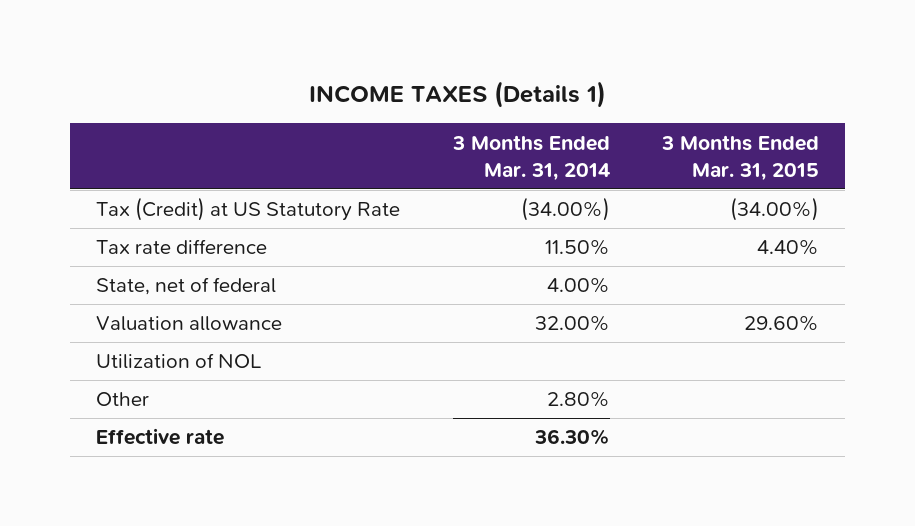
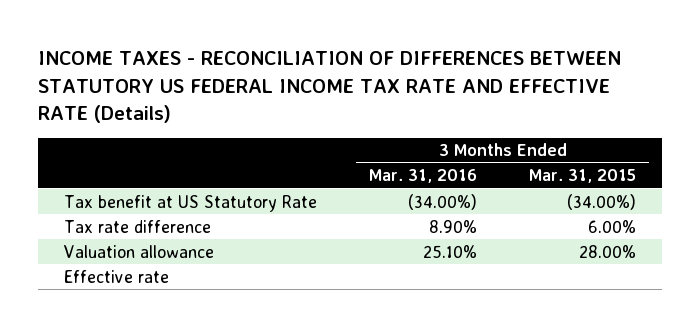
[308,81,606,109] INCOME TAXES (Details 1) -> [37,51,621,123] INCOME TAXES - RECONCILIATION OF DIFFERENCES BETWEEN STATUTORY US FEDERAL INCOME TAX RATE AND EFFECTIVE RATE (Details)
[451,134,610,181] 3 Months Ended Mar. 31, 2014 -> none
none -> [369,169,478,184] Mar. 31, 2016
[95,277,276,296] State, net of federal -> none
[95,353,261,370] Utilization of NOL -> none
[95,392,149,407] Other -> none
[95,197,400,222] Tax (Credit) at US Statutory Rate -> [64,194,318,212] Tax benefit at US Statutory Rate
[757,239,820,256] 4.40% -> [588,219,637,233] 6.00%
[744,315,820,332] 29.60% -> [579,244,637,258] 28.00%

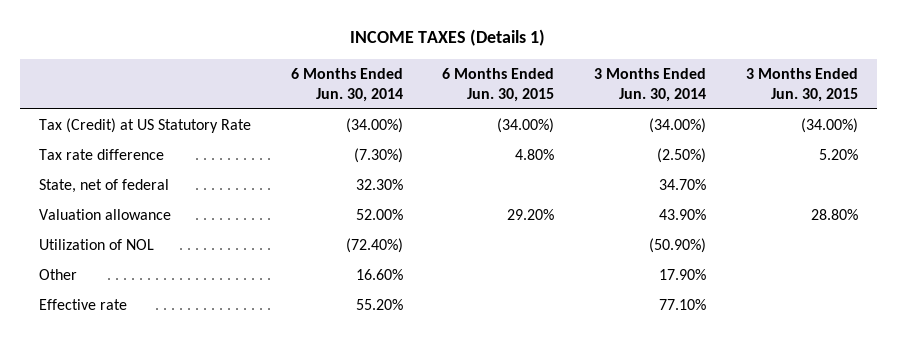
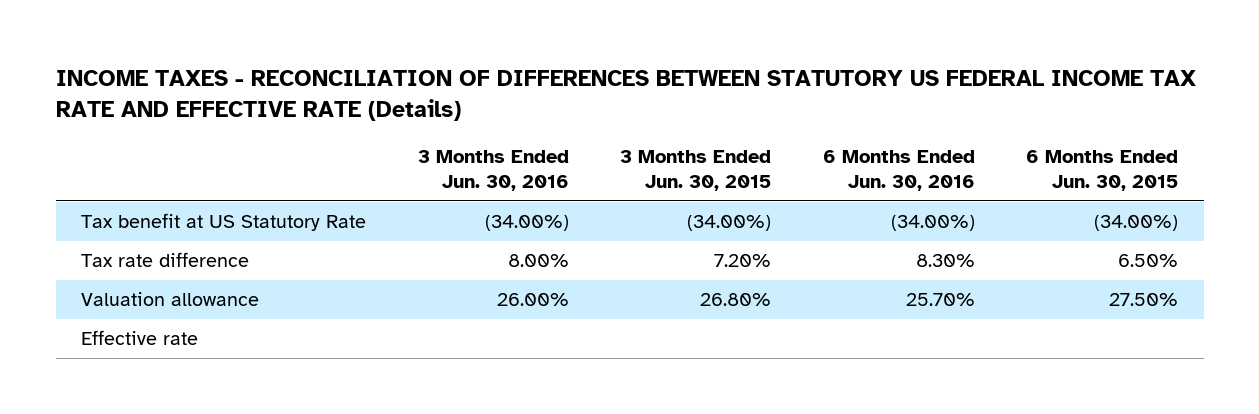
[350,29,546,47] INCOME TAXES (Details 1) -> [55,70,1196,121] INCOME TAXES - RECONCILIATION OF DIFFERENCES BETWEEN STATUTORY US FEDERAL INCOME TAX RATE AND EFFECTIVE RATE (Details)
[290,67,403,102] 6 Months Ended Jun. 30, 2014 -> none
[593,67,706,102] 3 Months Ended Jun. 30, 2014 -> none
none -> [417,149,569,192] 3 Months Ended Jun. 30, 2016
none -> [822,149,975,192] 6 Months Ended Jun. 30, 2016
[39,179,170,194] State, net of federal -> none
[39,239,155,251] Utilization of NOL -> none
[39,269,78,281] Other -> none
[39,118,252,134] Tax (Credit) at US Statutory Rate -> [81,213,367,232] Tax benefit at US Statutory Rate
[515,149,555,161] 4.80% -> [1117,254,1178,268] 6.50%
[818,149,858,161] 5.20% -> [714,254,772,268] 7.20%
[507,209,555,221] 29.20% -> [1108,293,1178,307] 27.50%
[810,209,858,221] 28.80% -> [700,293,772,307] 26.80%

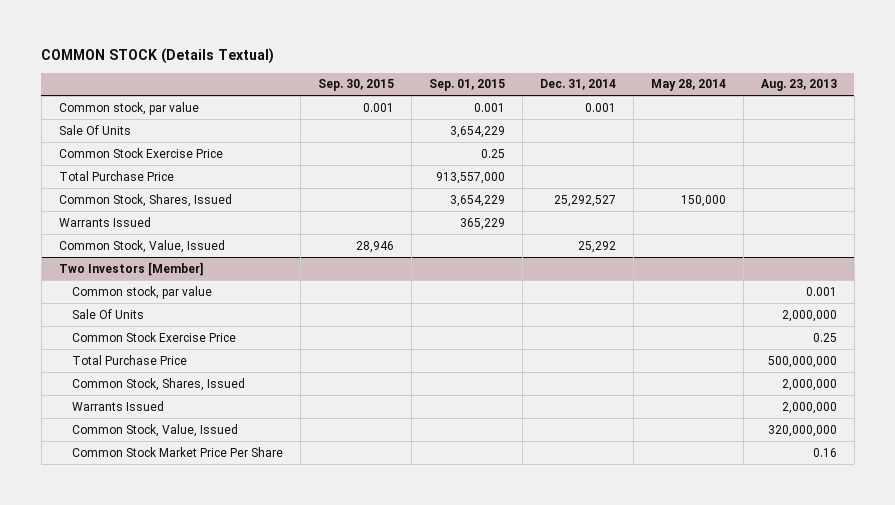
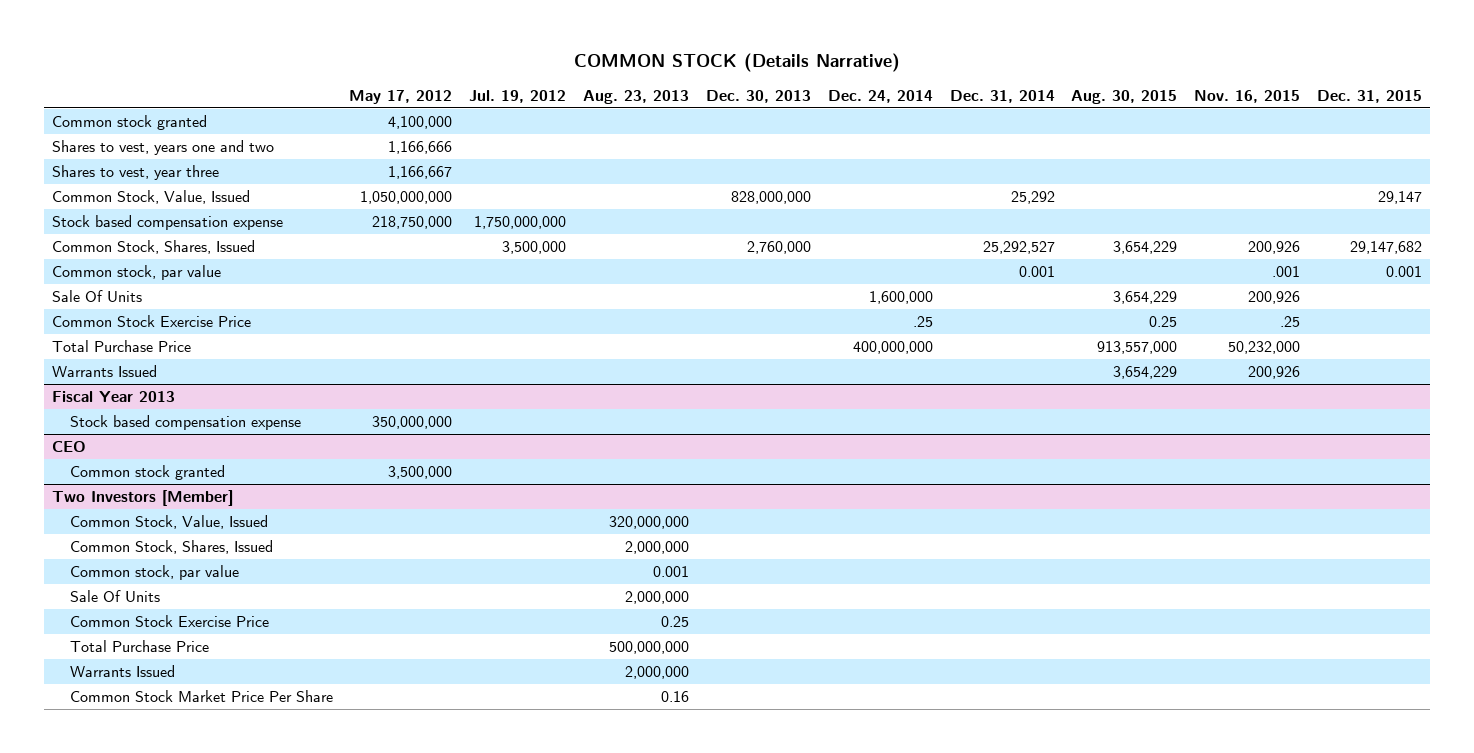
[41,48,275,65] COMMON STOCK (Details Textual) -> [574,53,901,73] COMMON STOCK (Details Narrative)
[317,79,394,92] Sep. 30, 2015 -> none
[428,79,505,92] Sep. 01, 2015 -> none
[650,79,726,92] May 28, 2014 -> none
none -> [349,89,453,104] May 17, 2012
none -> [469,89,567,103] Jul. 19, 2012
none -> [705,89,811,103] Dec. 30, 2013
none -> [827,89,933,103] Dec. 24, 2014
none -> [1071,89,1178,104] Aug. 30, 2015
none -> [1194,89,1301,103] Nov. 16, 2015
none -> [1317,89,1423,103] Dec. 31, 2015
none -> [51,114,207,130] Common stock granted
none -> [51,139,274,155] Shares to vest, years one and two
none -> [51,164,219,180] Shares to vest, year three
[58,239,225,253] Common Stock, Value, Issued -> [51,189,250,204] Common Stock, Value, Issued
none -> [51,214,283,230] Stock based compensation expense
[58,193,232,207] Common Stock, Shares, Issued -> [51,239,255,254] Common Stock, Shares, Issued
none -> [51,390,175,402] Fiscal Year 2013
none -> [69,414,301,430] Stock based compensation expense
none -> [51,440,86,452] CEO
none -> [69,464,225,480] Common stock granted
[71,423,238,437] Common Stock, Value, Issued -> [69,514,268,529] Common Stock, Value, Issued
[71,377,245,391] Common Stock, Shares, Issued -> [69,539,273,554] Common Stock, Shares, Issued

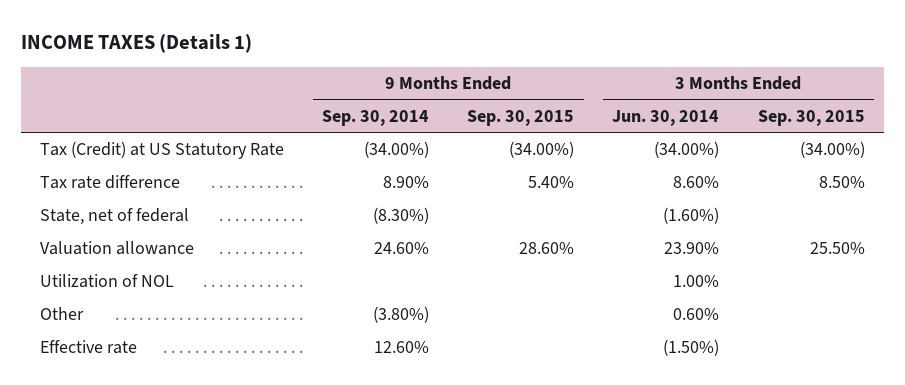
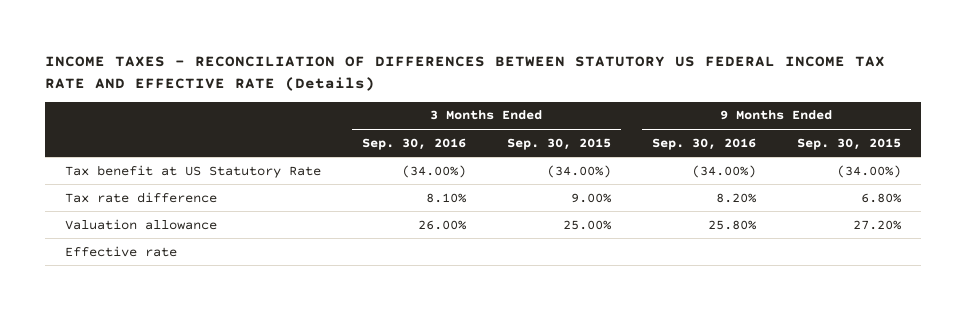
[21,33,253,53] INCOME TAXES (Details 1) -> [44,56,885,91] INCOME TAXES - RECONCILIATION OF DIFFERENCES BETWEEN STATUTORY US FEDERAL INCOME TAX RATE AND EFFECTIVE RATE (Details)
[322,109,430,126] Sep. 30, 2014 -> none
[612,109,720,126] Jun. 30, 2014 -> none
none -> [362,137,467,150] Sep. 30, 2016
none -> [651,137,756,150] Sep. 30, 2016
[40,208,190,226] State, net of federal -> none
[40,274,175,289] Utilization of NOL -> none
[40,307,85,321] Other -> none
[40,141,285,160] Tax (Credit) at US Statutory Rate -> [65,164,322,178] Tax benefit at US Statutory Rate
[528,176,575,189] 5.40% -> [860,192,902,203] 6.80%
[818,176,865,189] 8.50% -> [570,192,612,203] 9.00%
[519,242,575,255] 28.60% -> [852,219,902,230] 27.20%
[809,242,865,255] 25.50% -> [562,219,612,230] 25.00%

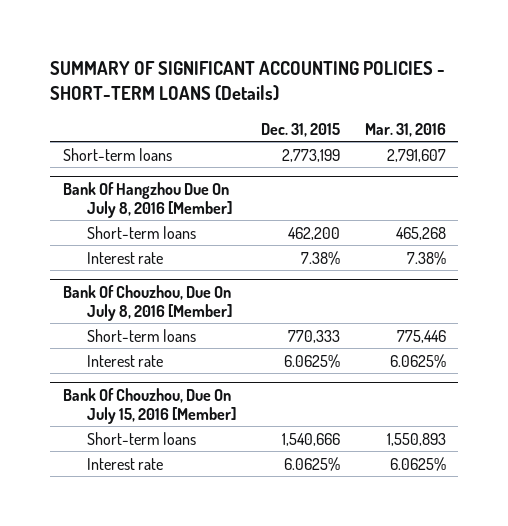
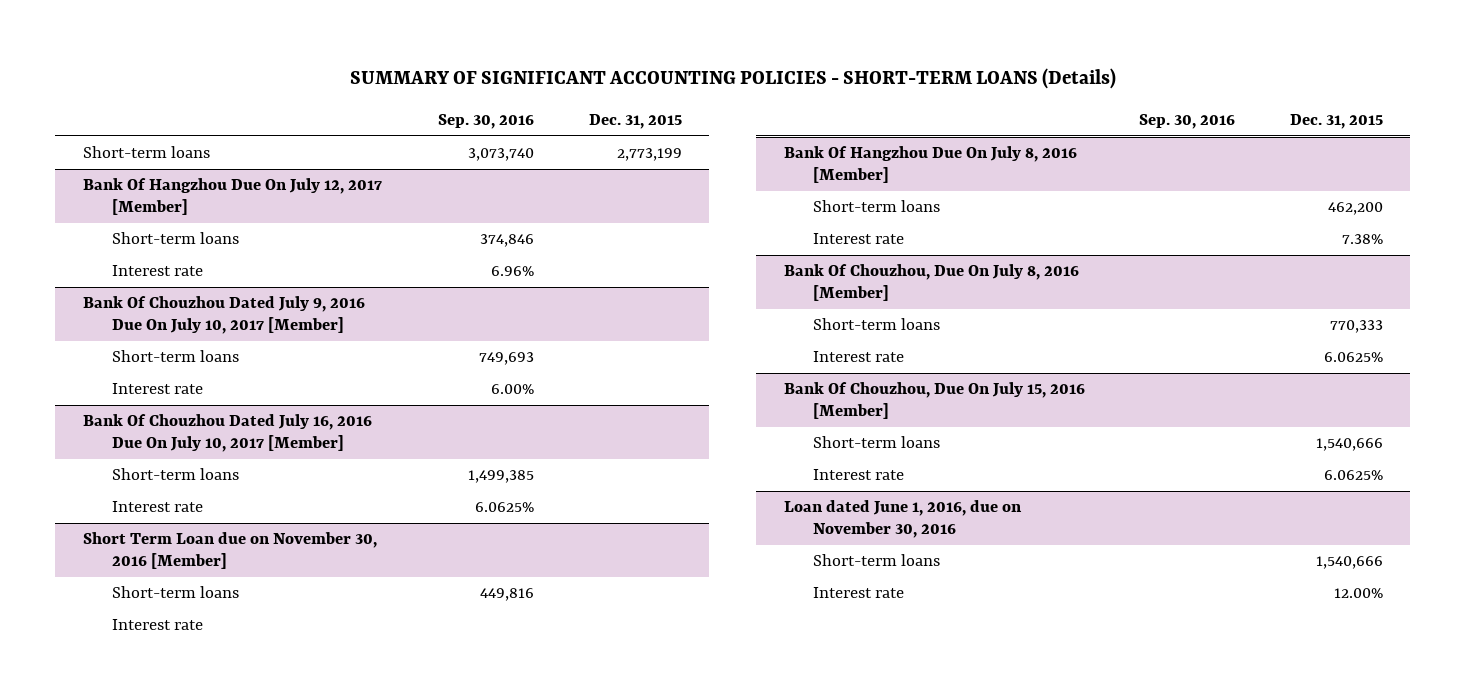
[364,122,446,137] Mar. 31, 2016 -> none
none -> [438,113,535,129] Sep. 30, 2016
none -> [82,178,382,216] Bank Of Hangzhou Due On July 12, 2017 [Member]
none -> [112,232,240,245] Short-term loans
none -> [112,265,204,277] Interest rate
none -> [82,296,365,335] Bank Of Chouzhou Dated July 9, 2016 Due On July 10, 2017 [Member]
none -> [112,350,240,363] Short-term loans
none -> [112,383,204,395] Interest rate
none -> [82,414,372,453] Bank Of Chouzhou Dated July 16, 2016 Due On July 10, 2017 [Member]
none -> [112,468,240,481] Short-term loans
none -> [112,501,204,513] Interest rate
none -> [82,532,377,570] Short Term Loan due on November 30, 2016 [Member]
none -> [112,586,240,599] Short-term loans
none -> [112,619,204,631] Interest rate
none -> [783,500,1022,539] Loan dated June 1, 2016, due on November 30, 2016
none -> [813,554,941,567] Short-term loans
none -> [813,587,905,599] Interest rate

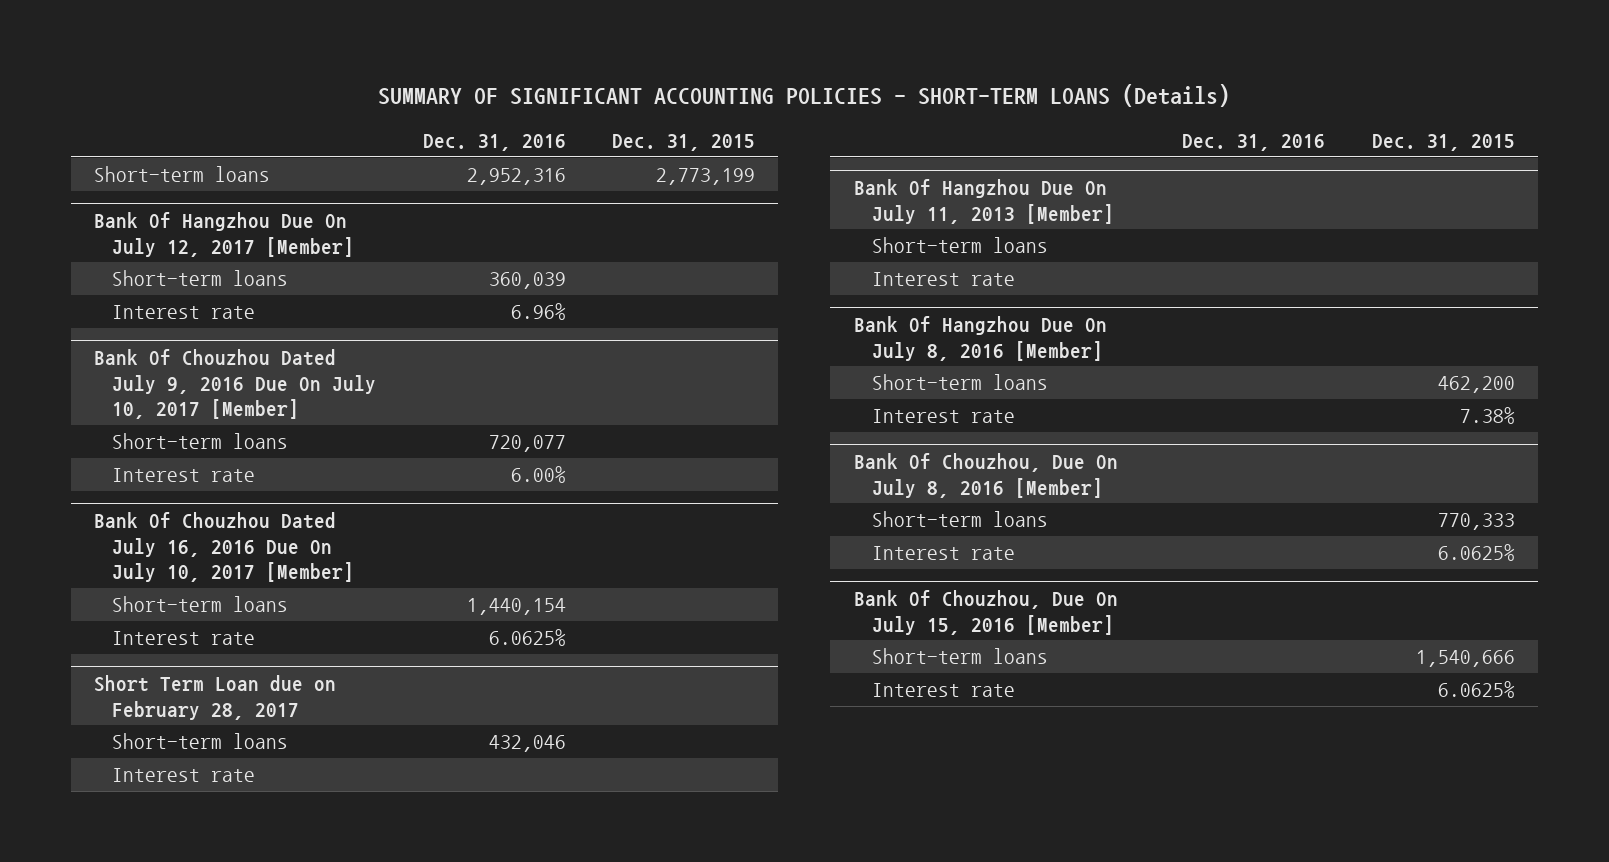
[438,113,535,129] Sep. 30, 2016 -> none
none -> [422,134,566,152] Dec. 31, 2016
[82,532,377,570] Short Term Loan due on November 30, 2016 [Member] -> none
[112,586,240,599] Short-term loans -> none
[112,619,204,631] Interest rate -> none
none -> [93,674,336,720] Short Term Loan due on February 28, 2017
none -> [112,733,289,750] Short-term loans
none -> [112,768,256,783] Interest rate
none -> [853,178,1115,224] Bank Of Hangzhou Due On July 11, 2013 [Member]
none -> [872,237,1049,254] Short-term loans
none -> [872,272,1016,287] Interest rate
[783,500,1022,539] Loan dated June 1, 2016, due on November 30, 2016 -> none
[813,554,941,567] Short-term loans -> none
[813,587,905,599] Interest rate -> none

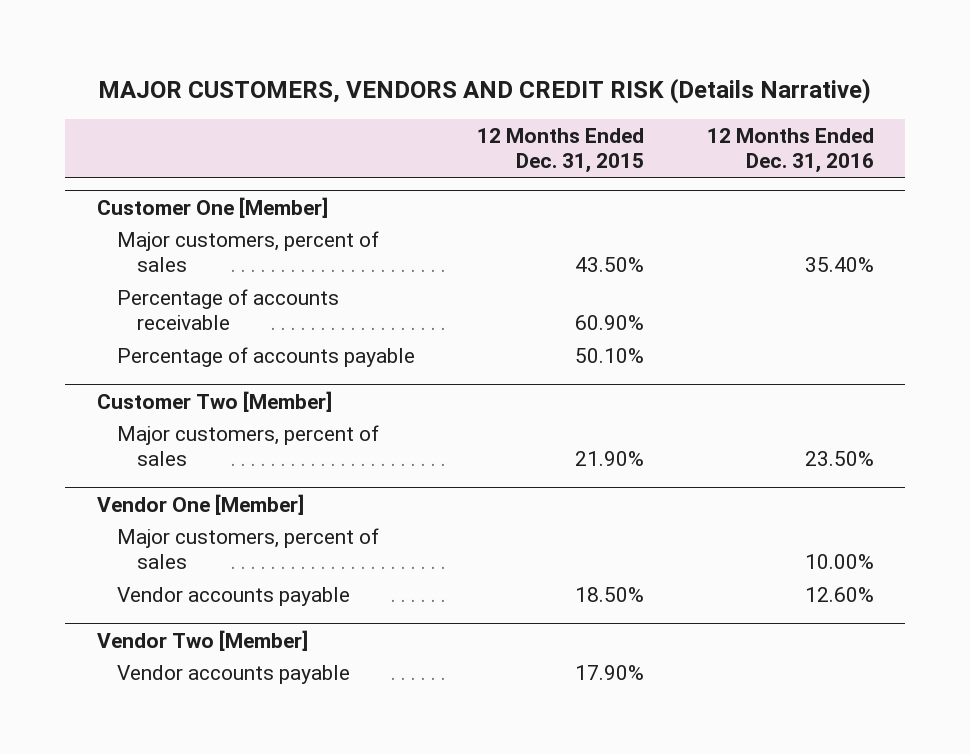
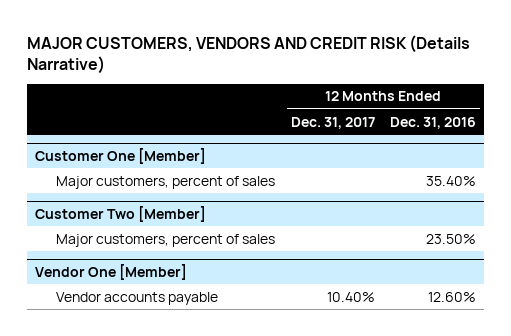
[477,127,645,174] 12 Months Ended Dec. 31, 2015 -> none
none -> [290,116,375,129] Dec. 31, 2017
[116,288,339,331] Percentage of accounts receivable -> none
[116,346,415,367] Percentage of accounts payable -> none
[116,527,379,570] Major customers, percent of sales -> none
[96,629,308,651] Vendor Two [Member] -> none
[116,664,350,684] Vendor accounts payable -> none

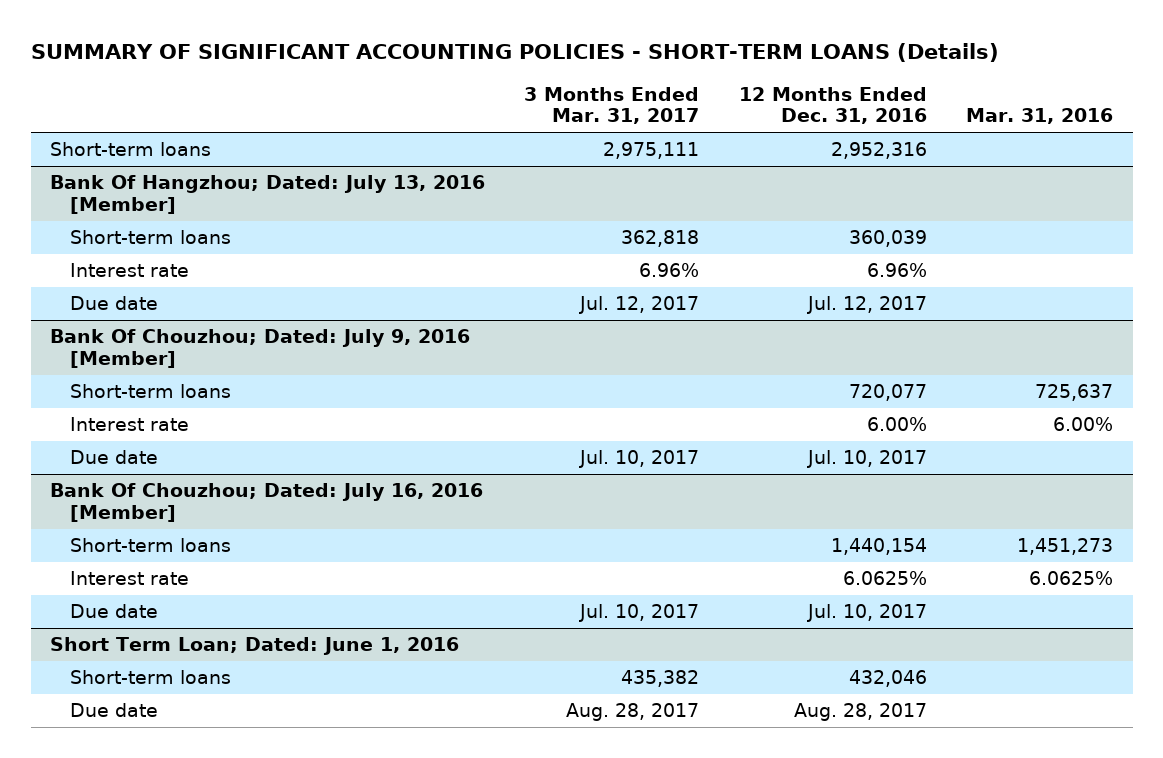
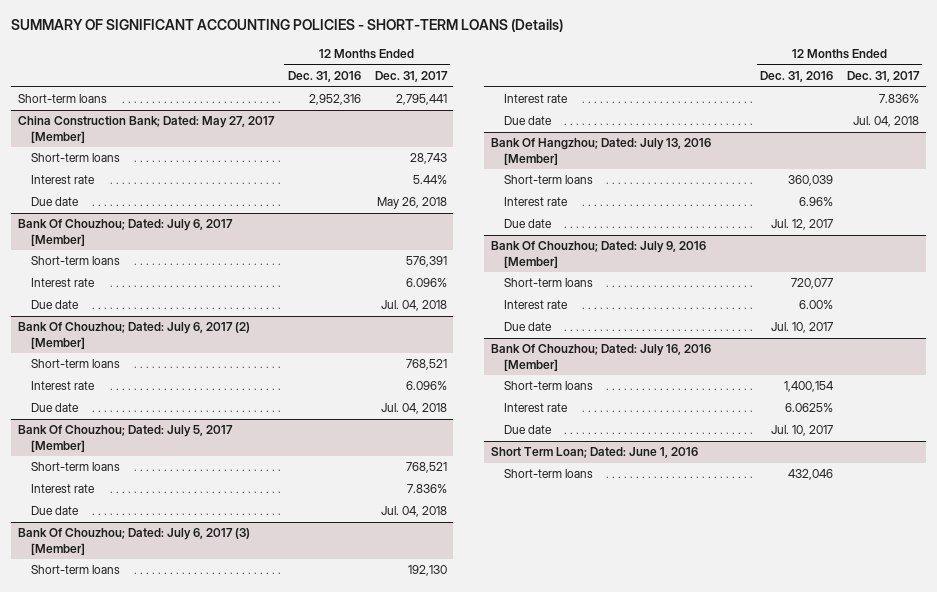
[524,86,700,125] 3 Months Ended Mar. 31, 2017 -> none
[965,108,1113,125] Mar. 31, 2016 -> none
none -> [374,71,448,83] Dec. 31, 2017
none -> [18,116,276,143] China Construction Bank; Dated: May 27, 2017 [Member]
none -> [31,153,121,163] Short-term loans
none -> [31,175,96,185] Interest rate
none -> [31,197,80,207] Due date
none -> [18,219,234,246] Bank Of Chouzhou; Dated: July 6, 2017 [Member]
none -> [31,256,121,266] Short-term loans
none -> [31,278,96,288] Interest rate
none -> [31,300,80,310] Due date
none -> [18,322,251,349] Bank Of Chouzhou; Dated: July 6, 2017 (2) [Member]
none -> [31,359,121,369] Short-term loans
none -> [31,381,96,391] Interest rate
none -> [31,403,80,413] Due date
none -> [18,425,234,452] Bank Of Chouzhou; Dated: July 5, 2017 [Member]
none -> [31,462,121,472] Short-term loans
none -> [31,484,96,494] Interest rate
none -> [31,506,80,516] Due date
none -> [18,528,251,555] Bank Of Chouzhou; Dated: July 6, 2017 (3) [Member]
none -> [31,565,121,575] Short-term loans
none -> [503,94,568,104] Interest rate
none -> [503,116,552,126] Due date
[830,538,927,556] 1,440,154 -> [784,381,835,393] 1,400,154
[70,703,159,718] Due date -> none

